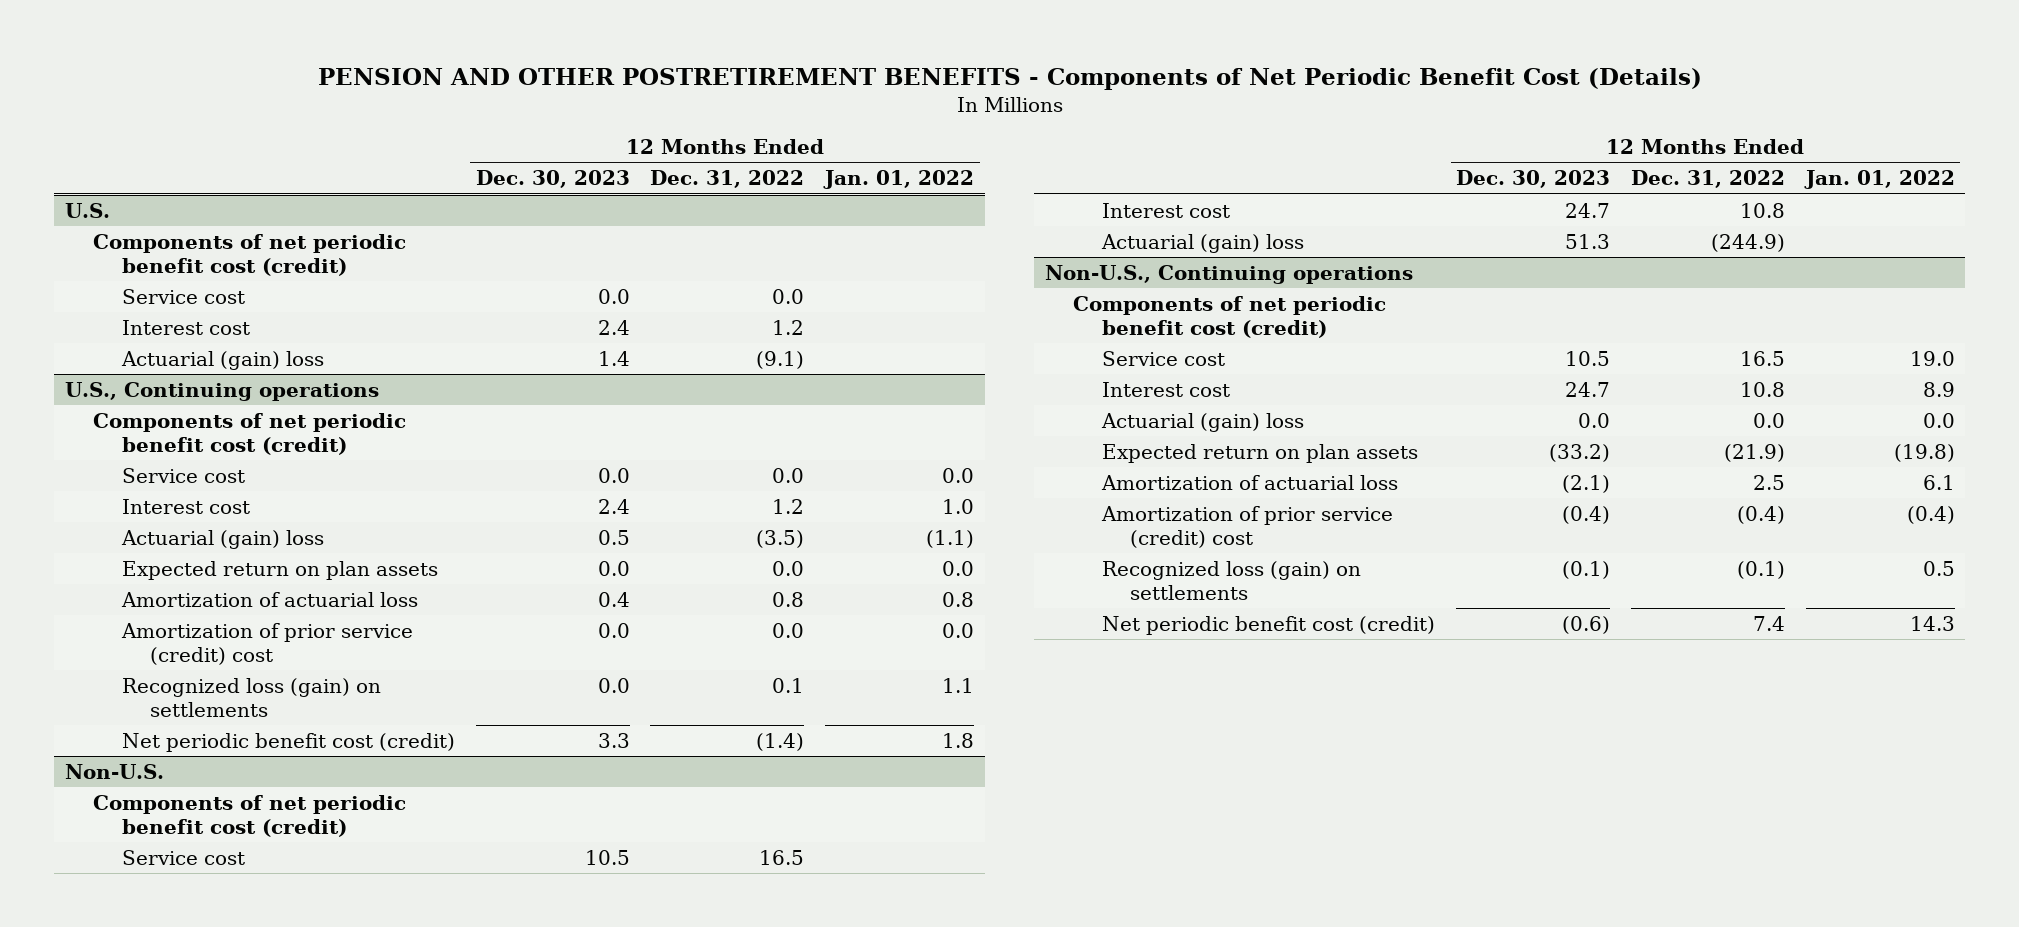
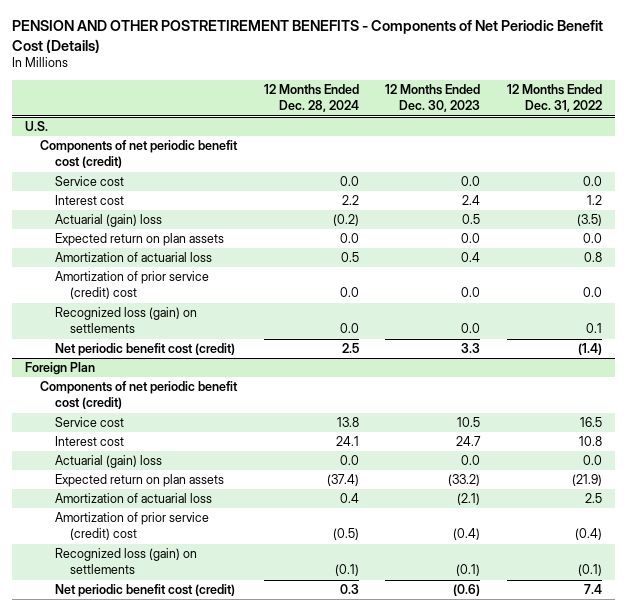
[823,170,975,190] Jan. 01, 2022 -> none
none -> [263,84,359,113] 12 Months Ended Dec. 28, 2024
[120,350,324,370] Actuarial (gain) loss -> none
[64,381,379,401] U.S., Continuing operations -> none
[93,412,407,456] Components of net periodic benefit cost (credit) -> none
[121,467,245,483] Service cost -> none
[121,498,250,514] Interest cost -> none
[93,794,407,838] Components of net periodic benefit cost (credit) -> none
[121,849,245,865] Service cost -> none
[1101,202,1230,218] Interest cost -> none
[1100,233,1304,253] Actuarial (gain) loss -> none
[1044,264,1413,284] Non-U.S., Continuing operations -> none
[64,763,164,779] Non-U.S. -> [24,362,95,376] Foreign Plan

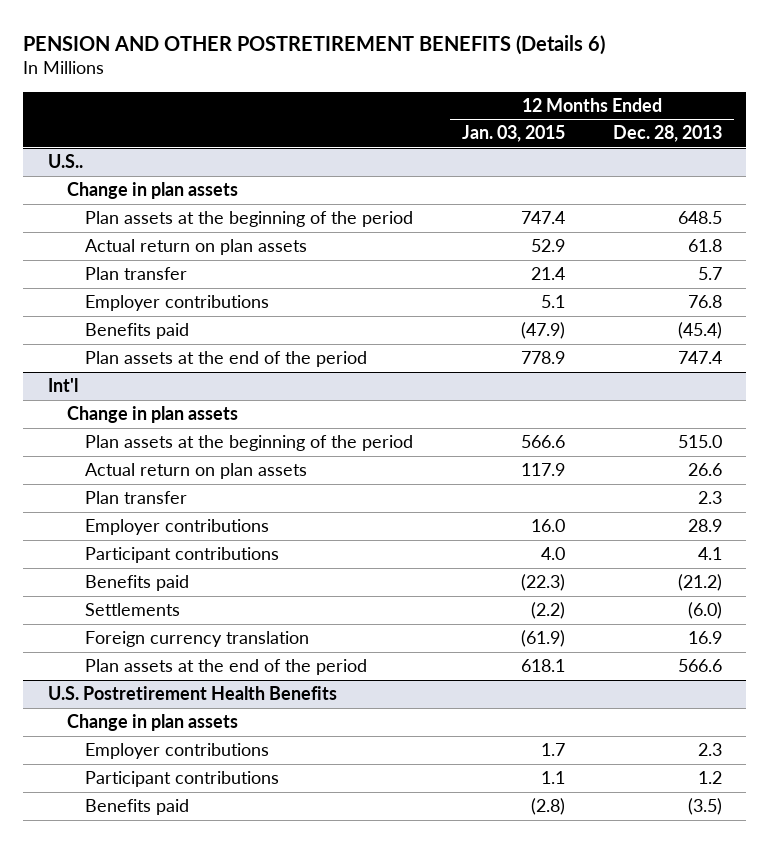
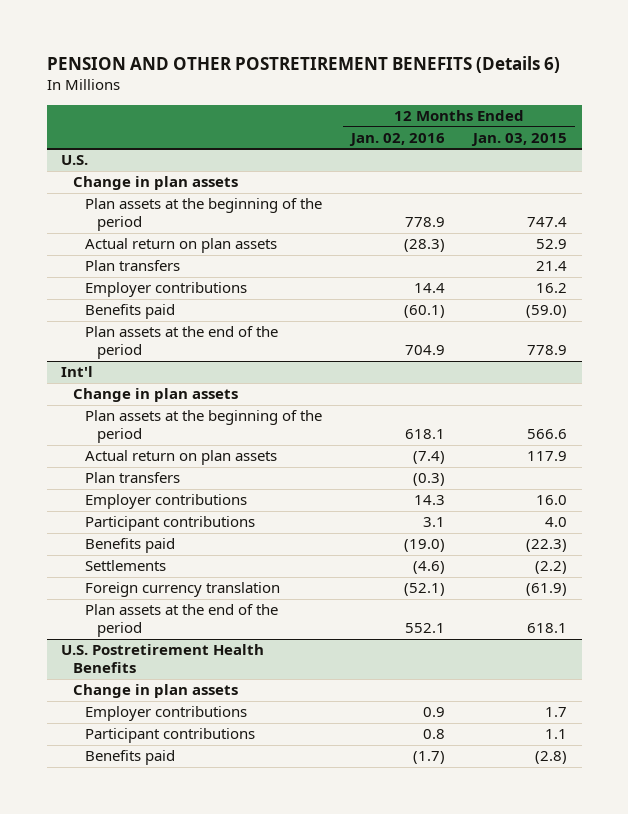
[613,125,723,143] Dec. 28, 2013 -> none
none -> [348,132,445,146] Jan. 02, 2016
[47,154,83,169] U.S.. -> [61,155,89,166] U.S.
[85,267,188,281] Plan transfer -> [84,260,180,272] Plan transfers
[540,295,565,309] 5.1 -> [536,283,568,294] 16.2
[520,322,565,340] (47.9) -> [526,305,568,319] (59.0)
[85,491,188,505] Plan transfer -> [84,472,180,484] Plan transfers

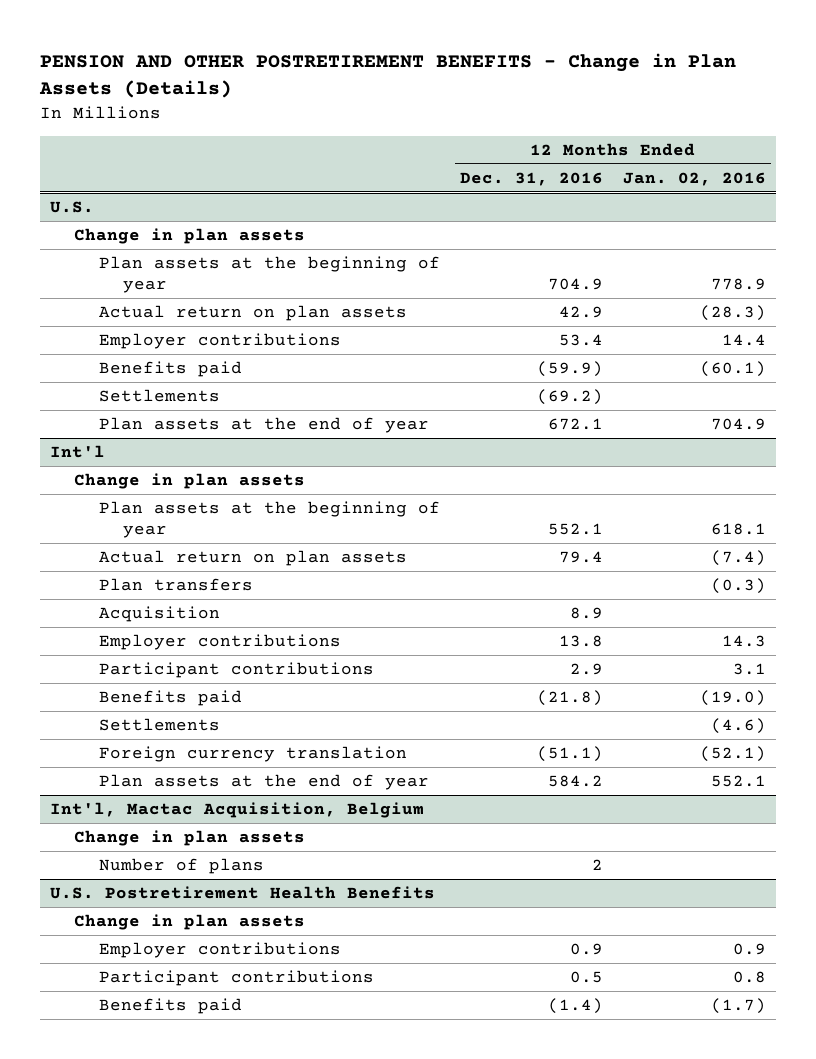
[46,55,560,73] PENSION AND OTHER POSTRETIREMENT BENEFITS (Details 6) -> [39,53,737,99] PENSION AND OTHER POSTRETIREMENT BENEFITS - Change in Plan Assets (Details)
[471,132,568,146] Jan. 03, 2015 -> none
none -> [459,171,603,186] Dec. 31, 2016
[84,198,322,232] Plan assets at the beginning of the period -> [98,256,440,294] Plan assets at the beginning of year
[84,260,180,272] Plan transfers -> none
none -> [98,389,220,403] Settlements
[84,326,278,360] Plan assets at the end of the period -> [98,417,429,434] Plan assets at the end of year
[84,410,322,444] Plan assets at the beginning of the period -> [98,501,440,539] Plan assets at the beginning of year
none -> [98,606,220,623] Acquisition
[84,604,278,638] Plan assets at the end of the period -> [98,774,429,791] Plan assets at the end of year
none -> [50,802,425,819] Int'l, Mactac Acquisition, Belgium
none -> [74,830,306,847] Change in plan assets
none -> [98,858,264,875] Number of plans

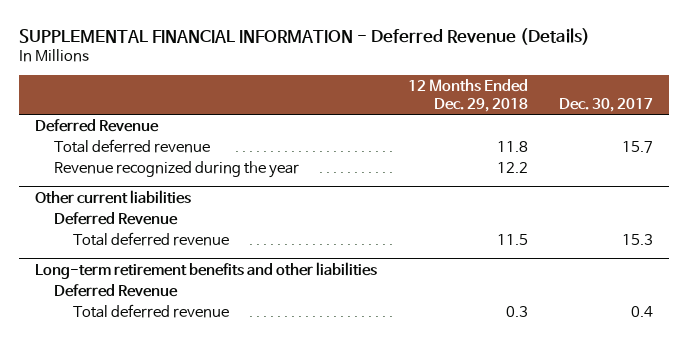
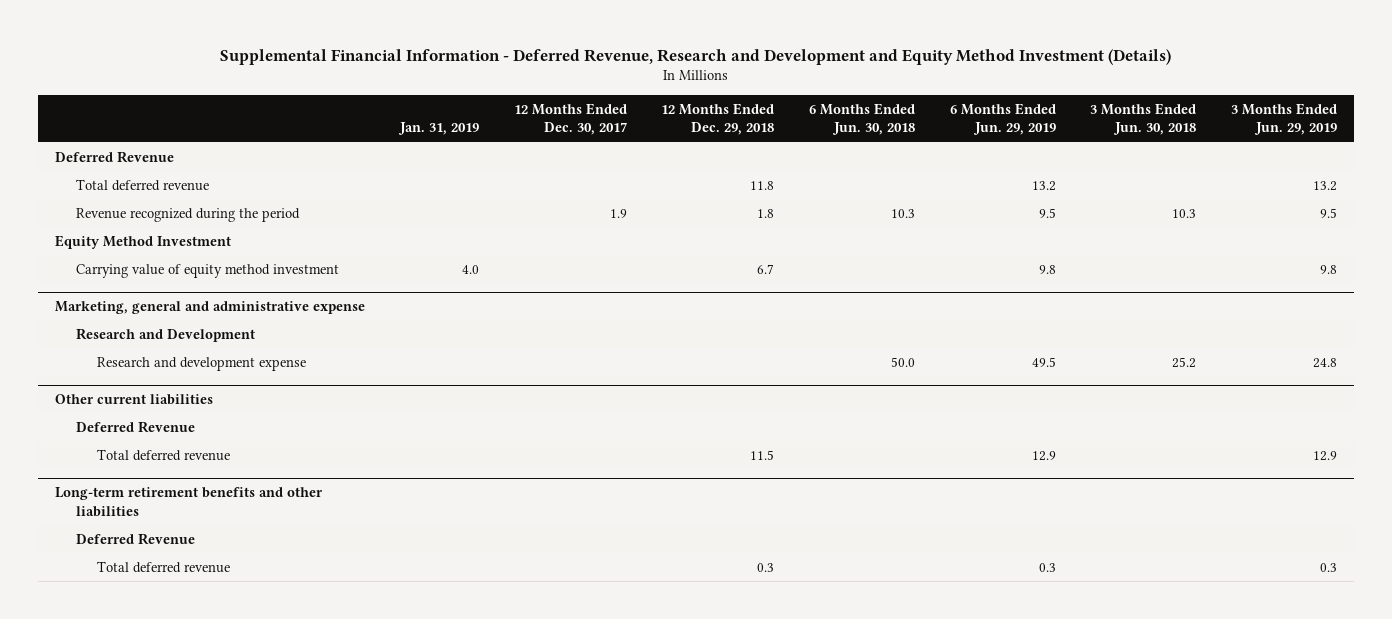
[19,27,591,45] SUPPLEMENTAL FINANCIAL INFORMATION - Deferred Revenue (Details) -> [220,48,1172,65] Supplemental Financial Information - Deferred Revenue, Research and Development and Equity Method Investment (Details)
[559,97,654,112] Dec. 30, 2017 -> none
none -> [397,122,479,136] Jan. 31, 2019
none -> [513,102,627,136] 12 Months Ended Dec. 30, 2017
none -> [808,102,915,136] 6 Months Ended Jun. 30, 2018
none -> [949,102,1056,136] 6 Months Ended Jun. 29, 2019
none -> [1090,102,1197,136] 3 Months Ended Jun. 30, 2018
none -> [1230,102,1337,136] 3 Months Ended Jun. 29, 2019
[53,160,299,178] Revenue recognized during the year -> [76,207,301,222] Revenue recognized during the period
[497,161,529,173] 12.2 -> [757,208,775,218] 1.8
none -> [55,234,232,249] Equity Method Investment
none -> [76,263,340,278] Carrying value of equity method investment
none -> [55,301,366,315] Marketing, general and administrative expense
none -> [76,327,256,342] Research and Development
none -> [97,356,307,371] Research and development expense

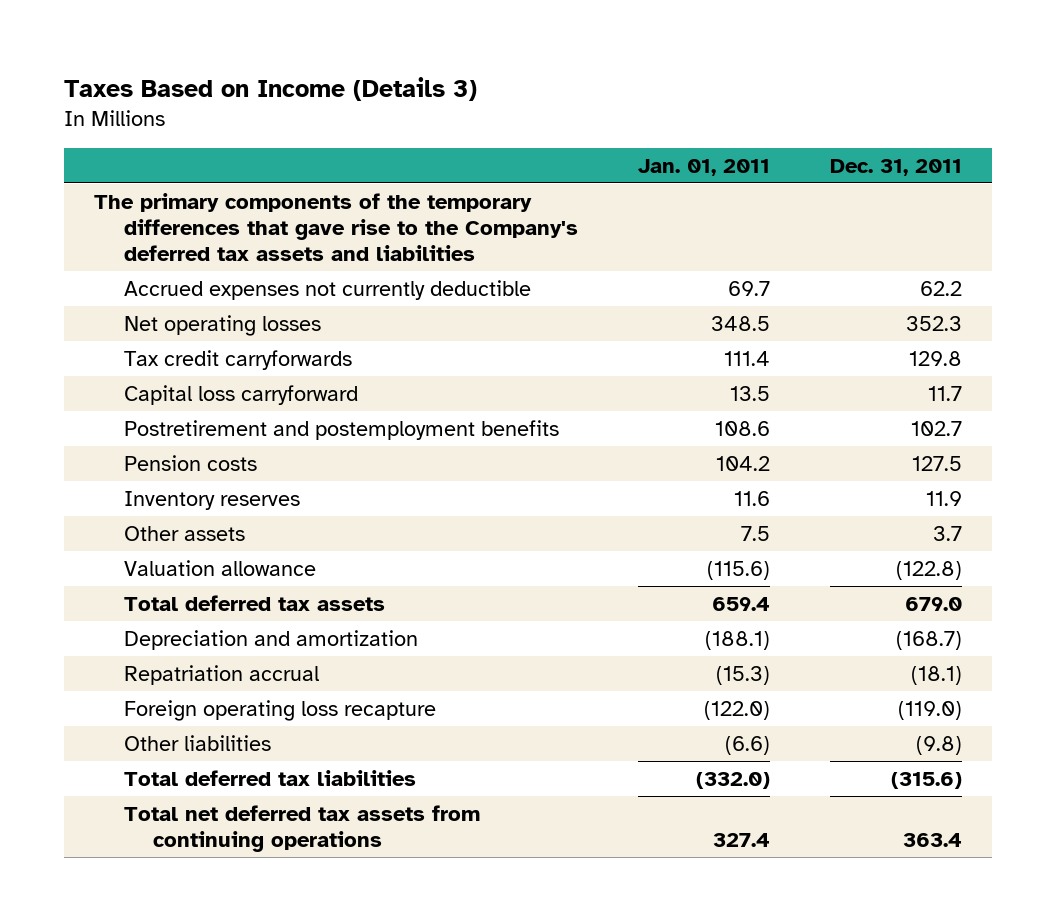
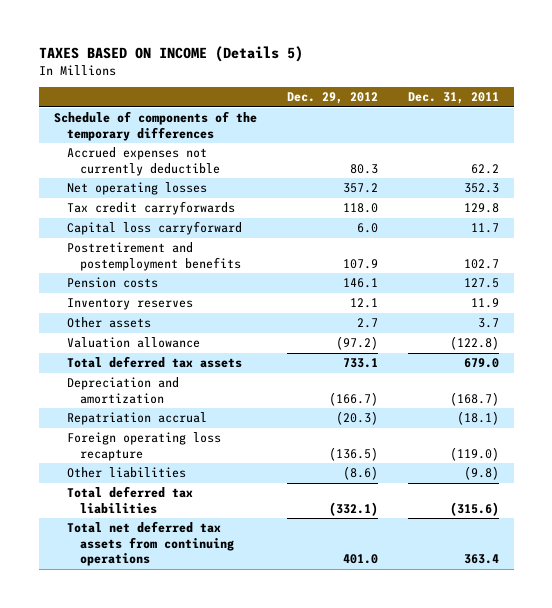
[64,77,478,102] Taxes Based on Income (Details 3) -> [38,46,303,63] TAXES BASED ON INCOME (Details 5)
[637,158,770,176] Jan. 01, 2011 -> none
none -> [286,92,378,105] Dec. 29, 2012
[94,192,578,261] The primary components of the temporary differences that gave rise to the Company's deferred tax assets and liabilities -> [53,111,257,141] Schedule of components of the temporary differences

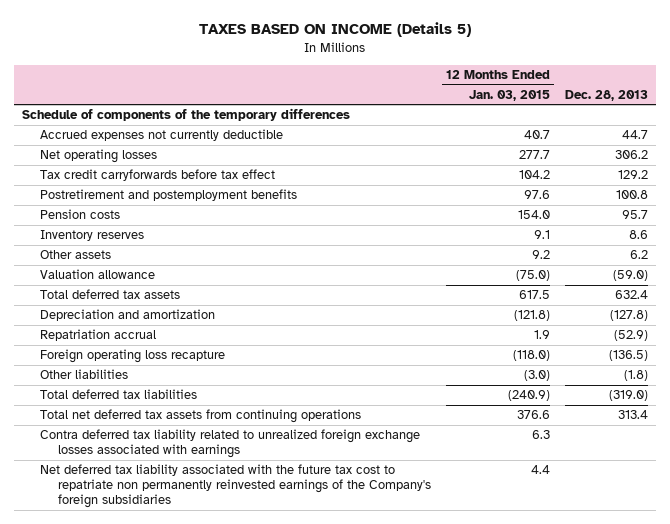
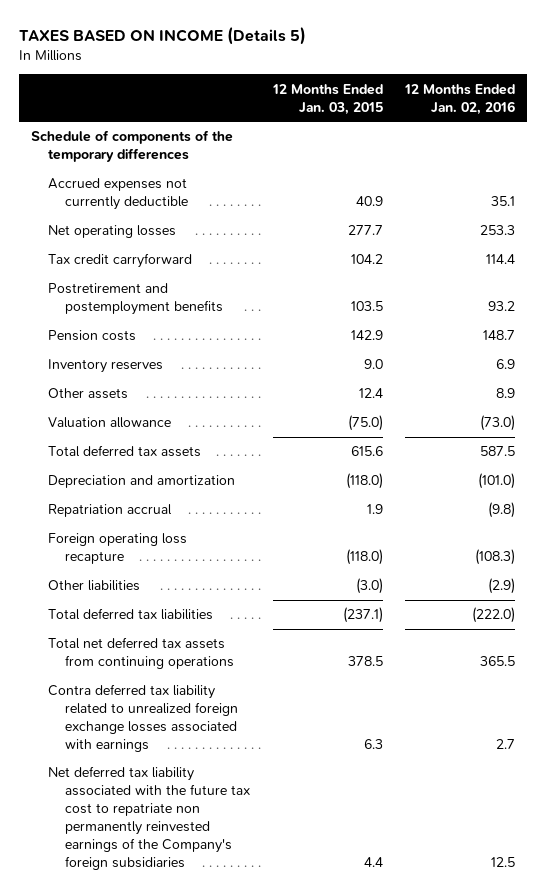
[565,89,649,101] Dec. 28, 2013 -> none
none -> [404,83,516,115] 12 Months Ended Jan. 02, 2016
[524,130,551,140] 40.7 -> [355,196,383,207] 40.9
[39,169,275,182] Tax credit carryforwards before tax effect -> [47,253,192,269] Tax credit carryforward
[524,190,551,200] 97.6 -> [350,301,383,312] 103.5
[518,210,551,220] 154.0 -> [350,330,383,341] 142.9
[534,230,551,240] 9.1 -> [363,359,383,370] 9.0
[532,250,551,260] 9.2 -> [358,388,383,399] 12.4
[519,290,551,300] 617.5 -> [350,446,383,457] 615.6
[514,310,551,322] (121.8) -> [345,473,383,490] (118.0)
[508,390,551,402] (240.9) -> [342,607,383,624] (237.1)
[517,410,551,420] 376.6 -> [347,656,383,667] 378.5

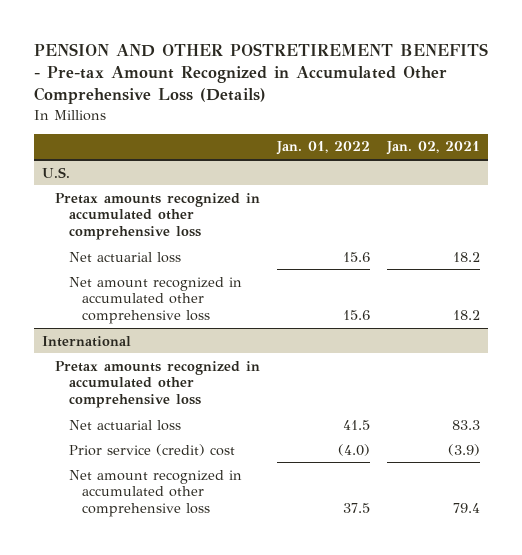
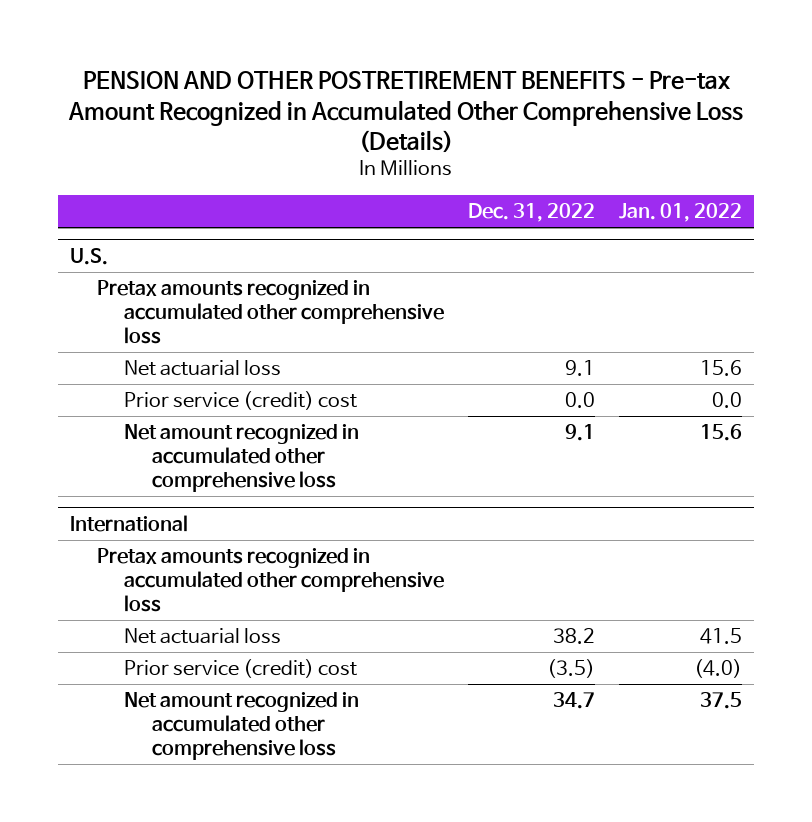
[385,141,480,156] Jan. 02, 2021 -> none
none -> [468,202,596,222] Dec. 31, 2022
none -> [124,391,358,411] Prior service (credit) cost

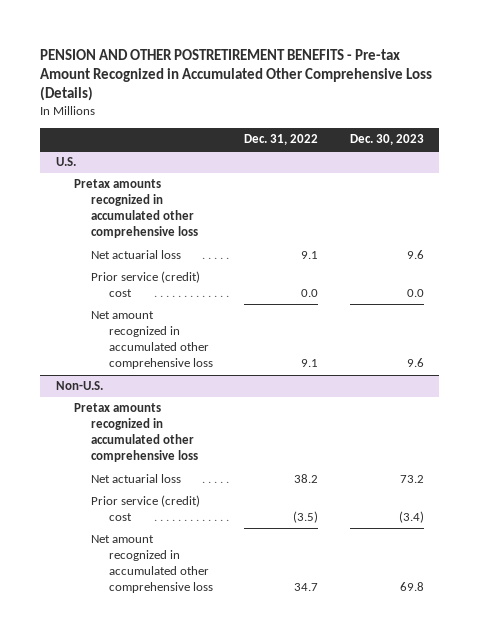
[618,202,742,222] Jan. 01, 2022 -> none
none -> [349,133,424,145] Dec. 30, 2023
[69,515,188,533] International -> [56,381,104,391] Non-U.S.

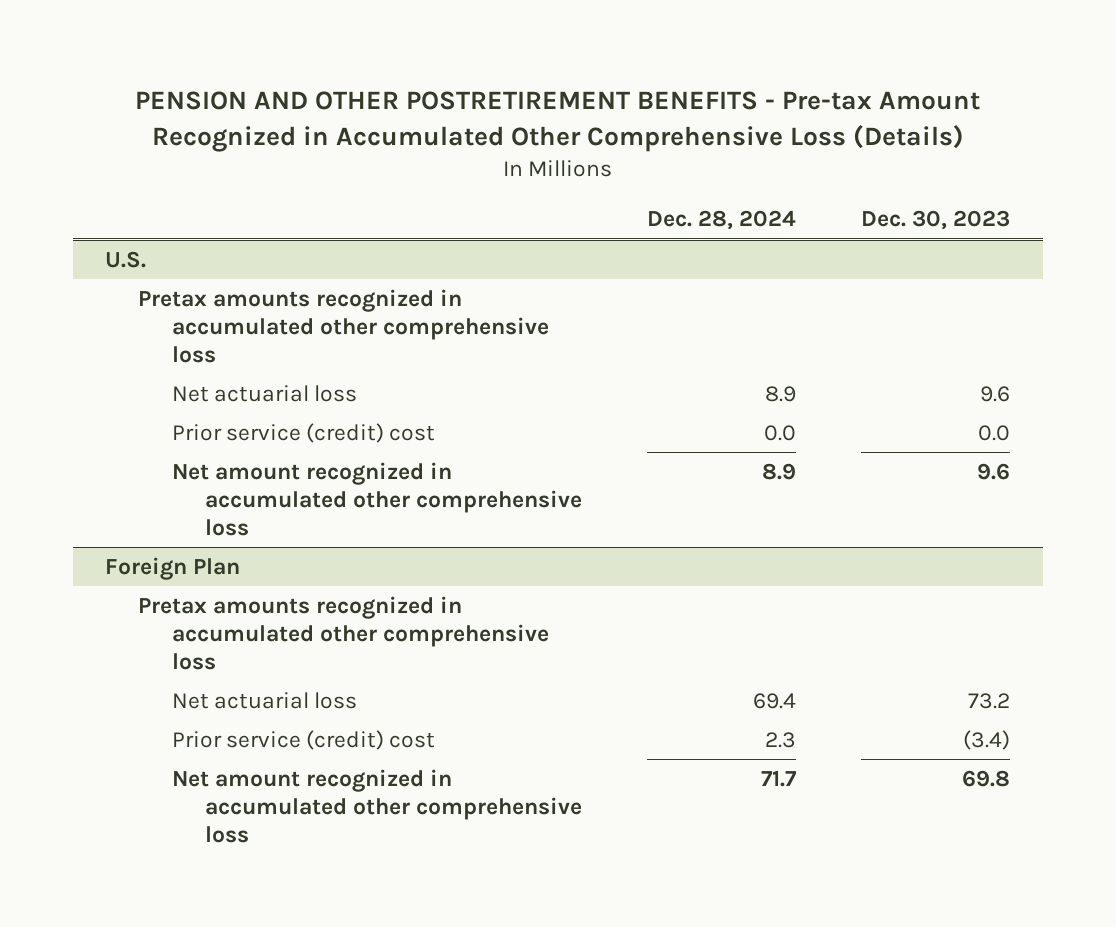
[244,133,319,145] Dec. 31, 2022 -> none
none -> [647,210,797,231] Dec. 28, 2024
[56,381,104,391] Non-U.S. -> [105,556,241,580] Foreign Plan

